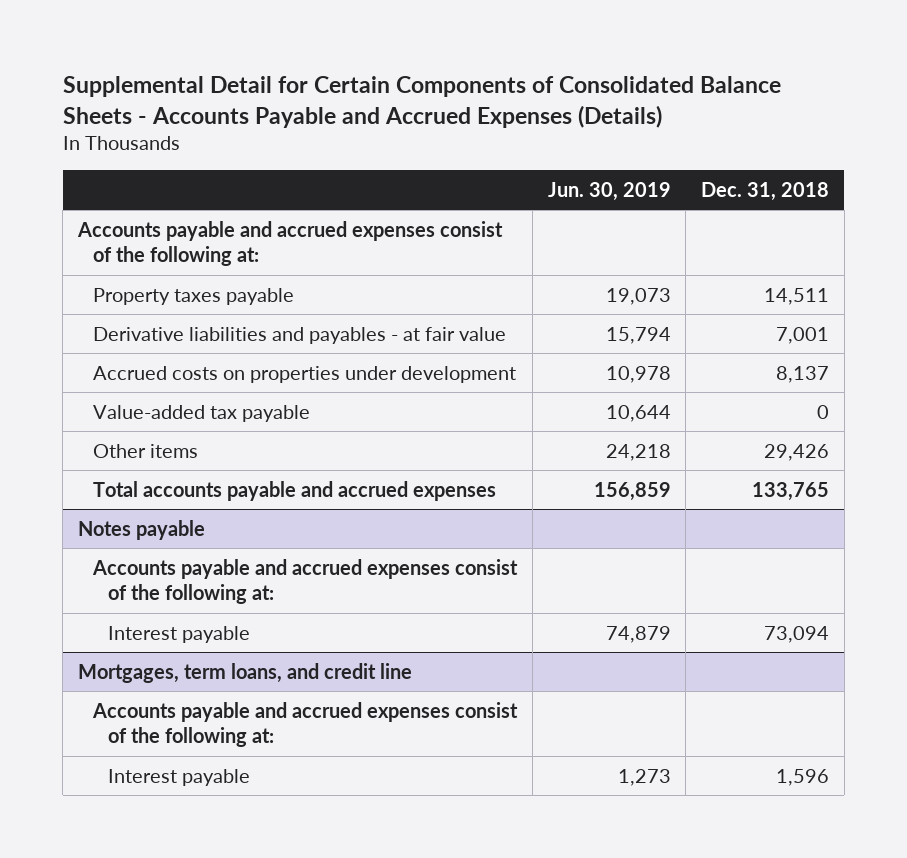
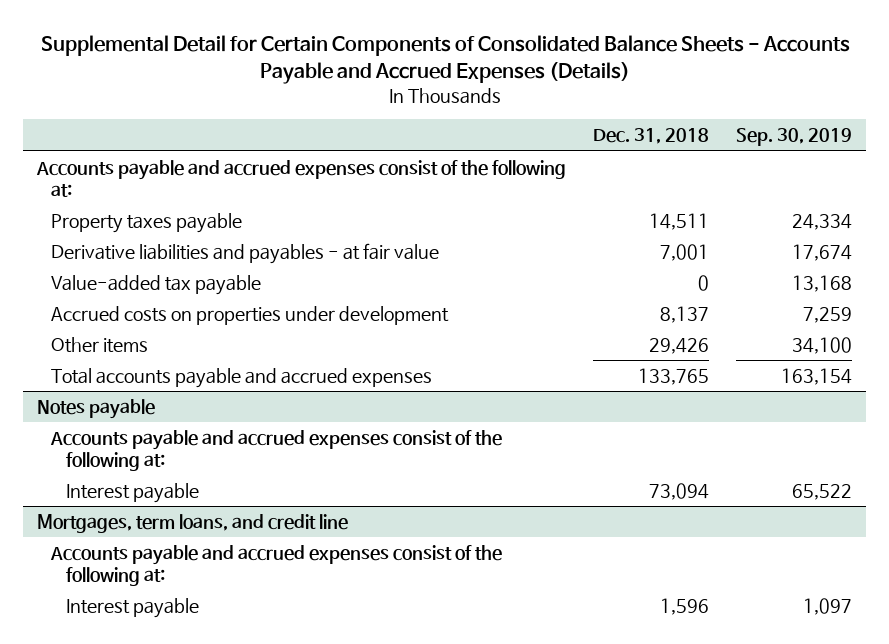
[547,181,671,201] Jun. 30, 2019 -> none
none -> [736,128,853,147] Sep. 30, 2019
[93,365,517,383] Accrued costs on properties under development -> [51,306,450,326] Accrued costs on properties under development

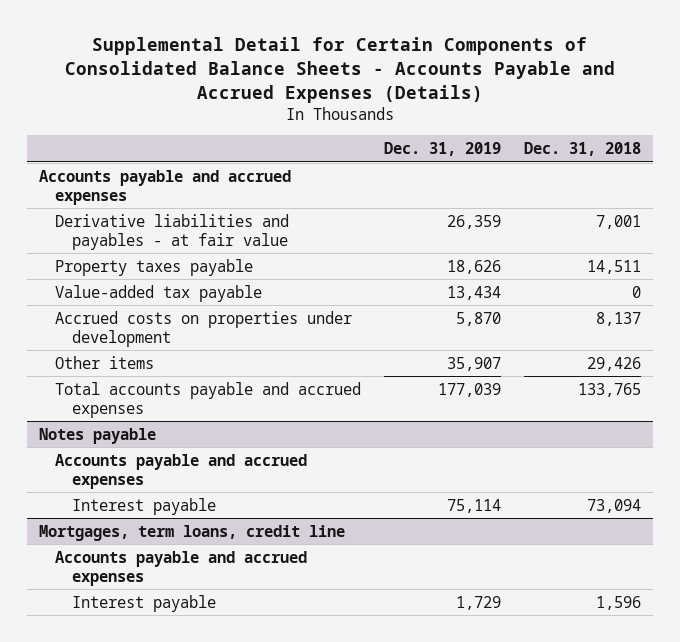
[736,128,853,147] Sep. 30, 2019 -> none
none -> [384,142,502,157] Dec. 31, 2019
[35,160,566,198] Accounts payable and accrued expenses consist of the following at: -> [38,169,291,205] Accounts payable and accrued expenses
[51,213,243,234] Property taxes payable -> [55,258,254,276] Property taxes payable
[50,430,503,472] Accounts payable and accrued expenses consist of the following at: -> [55,453,308,489] Accounts payable and accrued expenses
[36,514,348,534] Mortgages, term loans, and credit line -> [38,524,345,541] Mortgages, term loans, credit line
[50,545,503,587] Accounts payable and accrued expenses consist of the following at: -> [55,550,308,586] Accounts payable and accrued expenses

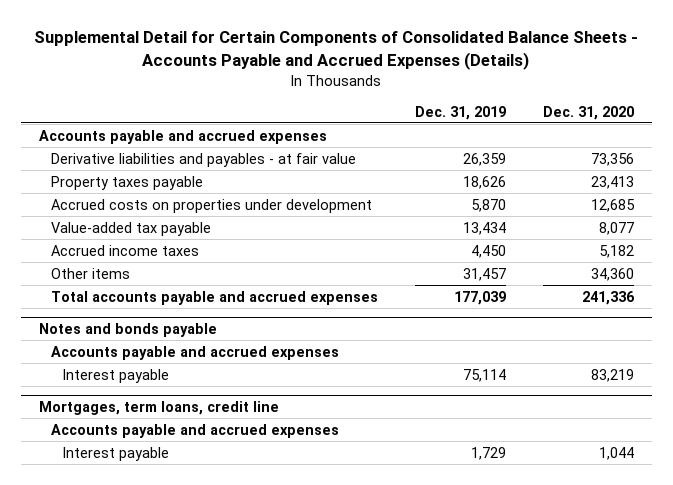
[524,142,642,157] Dec. 31, 2018 -> none
none -> [542,105,634,120] Dec. 31, 2020
[55,284,263,302] Value-added tax payable -> [50,221,211,236] Value-added tax payable
none -> [50,244,199,256] Accrued income taxes
[447,356,502,371] 35,907 -> [462,267,506,281] 31,457
[38,427,156,444] Notes payable -> [39,322,218,337] Notes and bonds payable

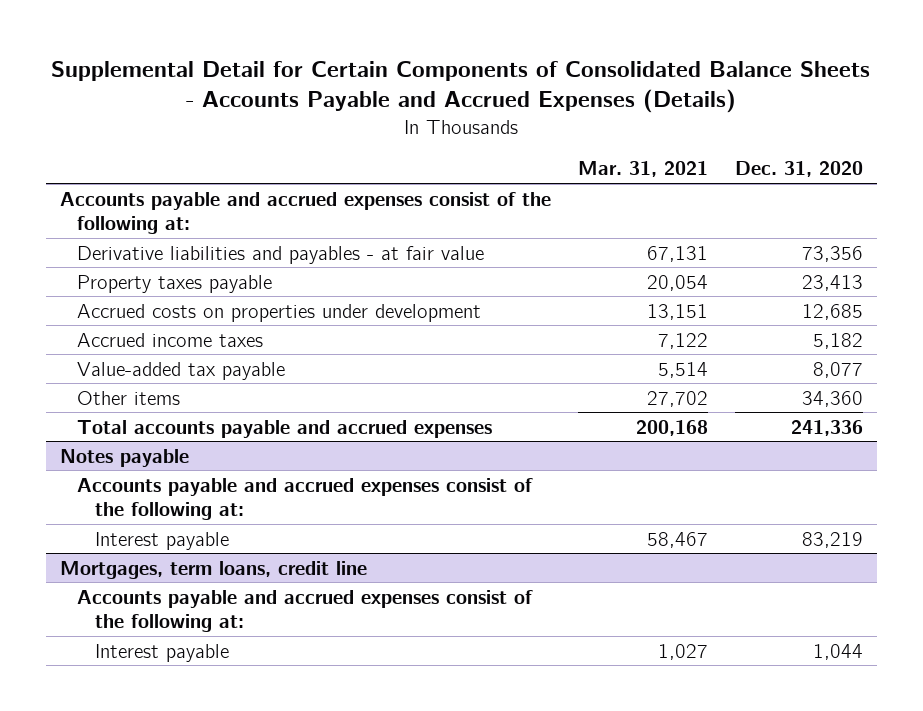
[414,105,506,120] Dec. 31, 2019 -> none
none -> [577,161,708,178] Mar. 31, 2021
[39,129,328,144] Accounts payable and accrued expenses -> [59,191,551,234] Accounts payable and accrued expenses consist of the following at:
[50,221,211,236] Value-added tax payable -> [77,361,286,380] Value-added tax payable
[39,322,218,337] Notes and bonds payable -> [59,448,189,467] Notes payable
[50,345,339,360] Accounts payable and accrued expenses -> [77,477,534,520] Accounts payable and accrued expenses consist of the following at:
[50,423,339,438] Accounts payable and accrued expenses -> [77,589,534,632] Accounts payable and accrued expenses consist of the following at:

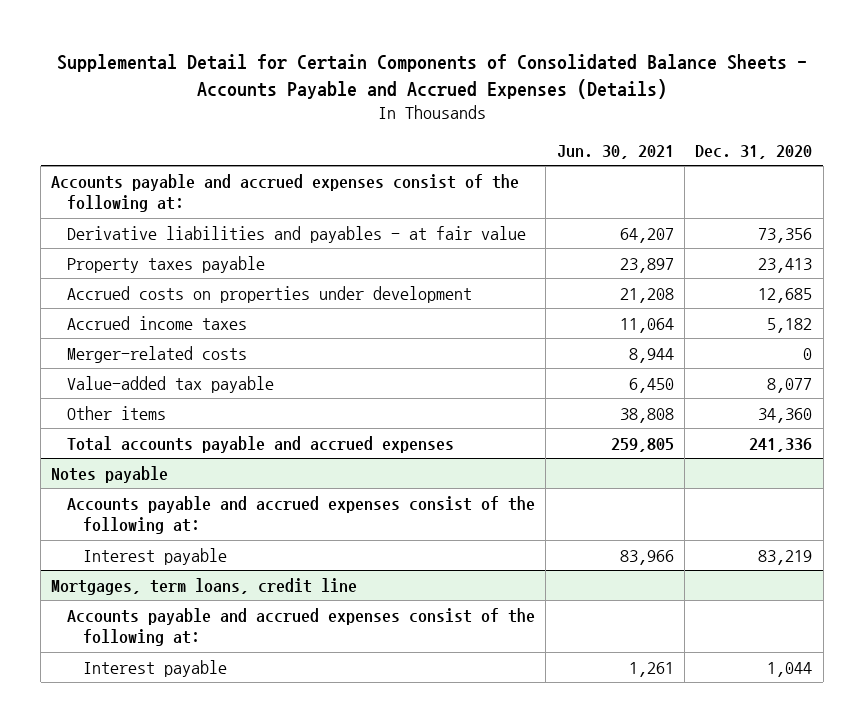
[577,161,708,178] Mar. 31, 2021 -> none
none -> [556,144,674,159] Jun. 30, 2021
none -> [67,345,248,363] Merger-related costs

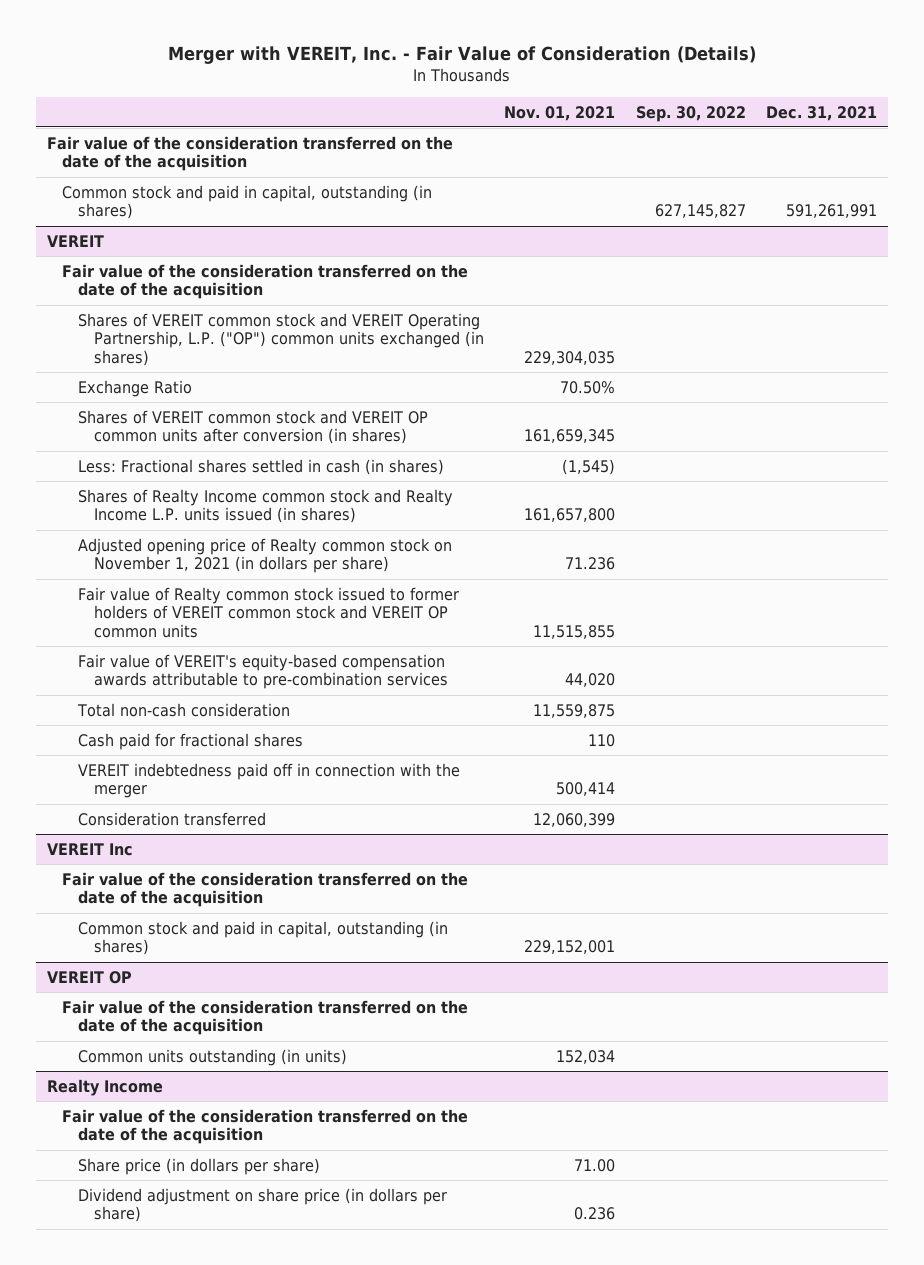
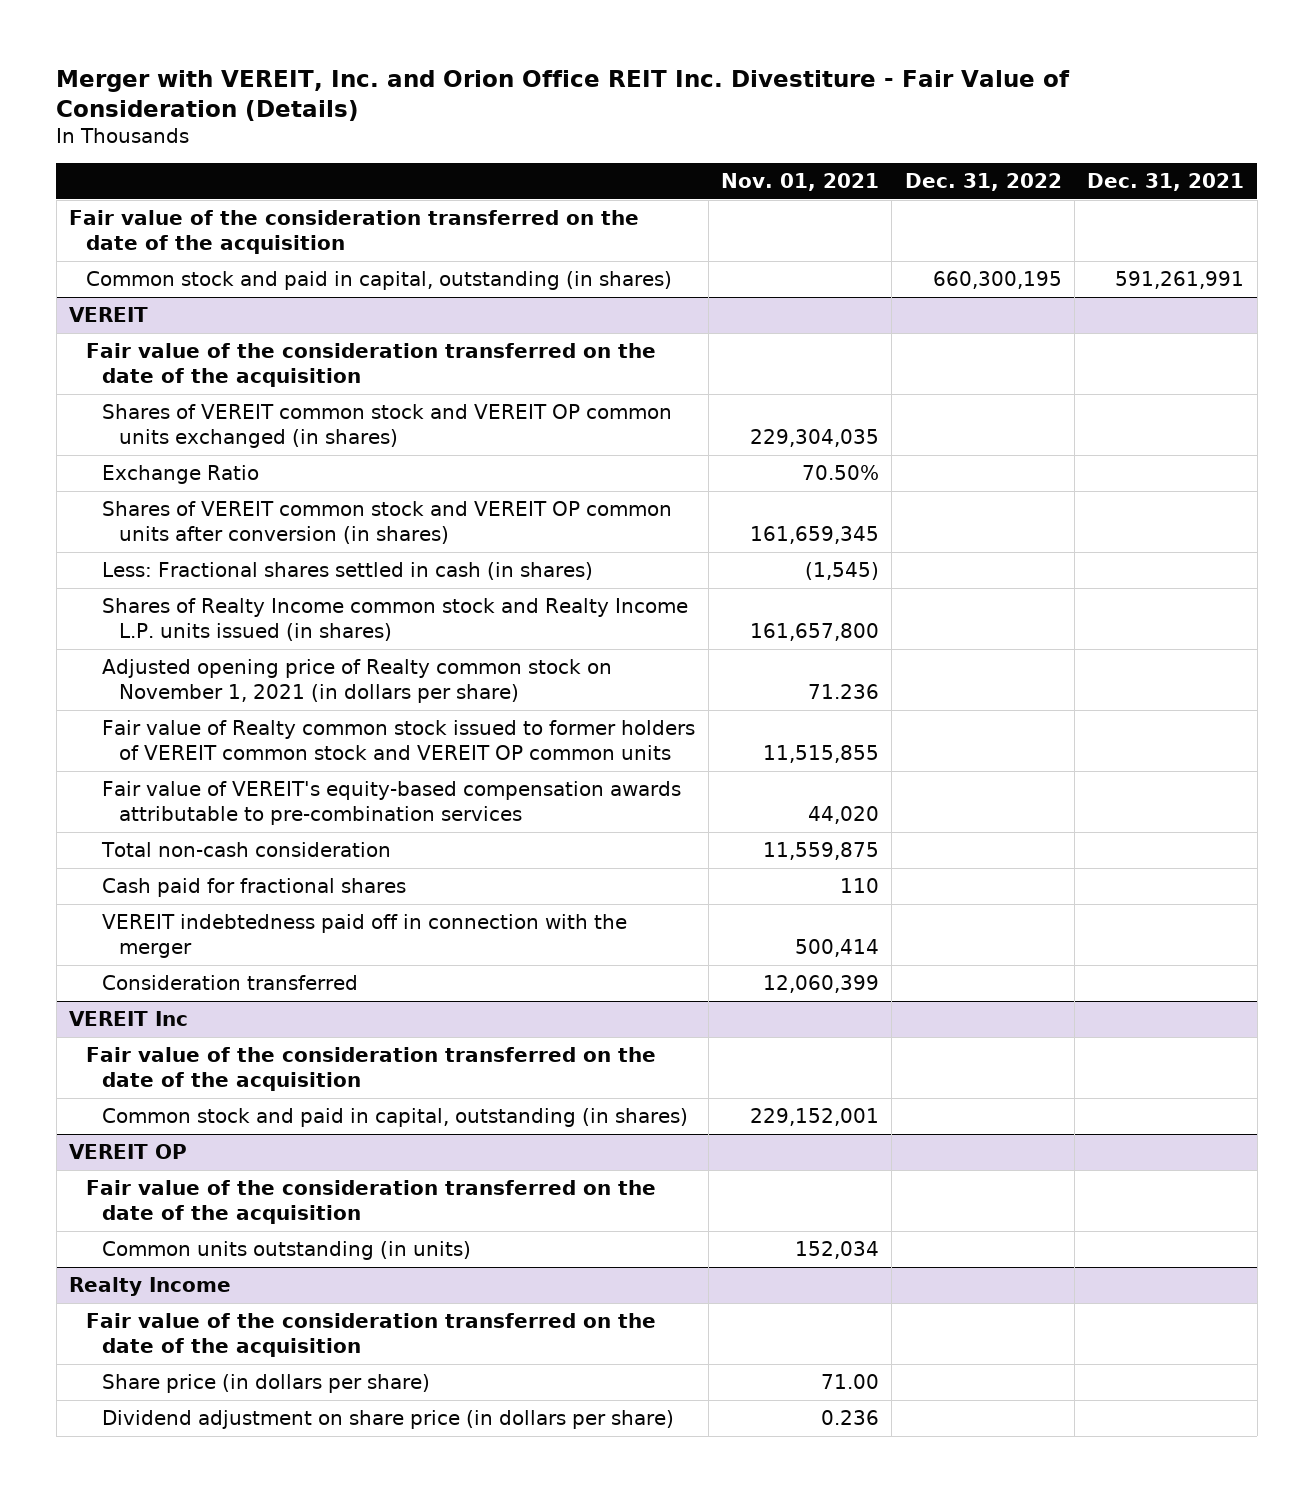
[167,46,756,65] Merger with VEREIT, Inc. - Fair Value of Consideration (Details) -> [56,69,1071,121] Merger with VEREIT, Inc. and Orion Office REIT Inc. Divestiture - Fair Value of Consideration (Details)
[635,105,746,122] Sep. 30, 2022 -> none
none -> [904,172,1062,191] Dec. 31, 2022
[77,312,484,367] Shares of VEREIT common stock and VEREIT Operating Partnership, L.P. ("OP") common units exchanged (in shares) -> [102,404,673,449] Shares of VEREIT common stock and VEREIT OP common units exchanged (in shares)

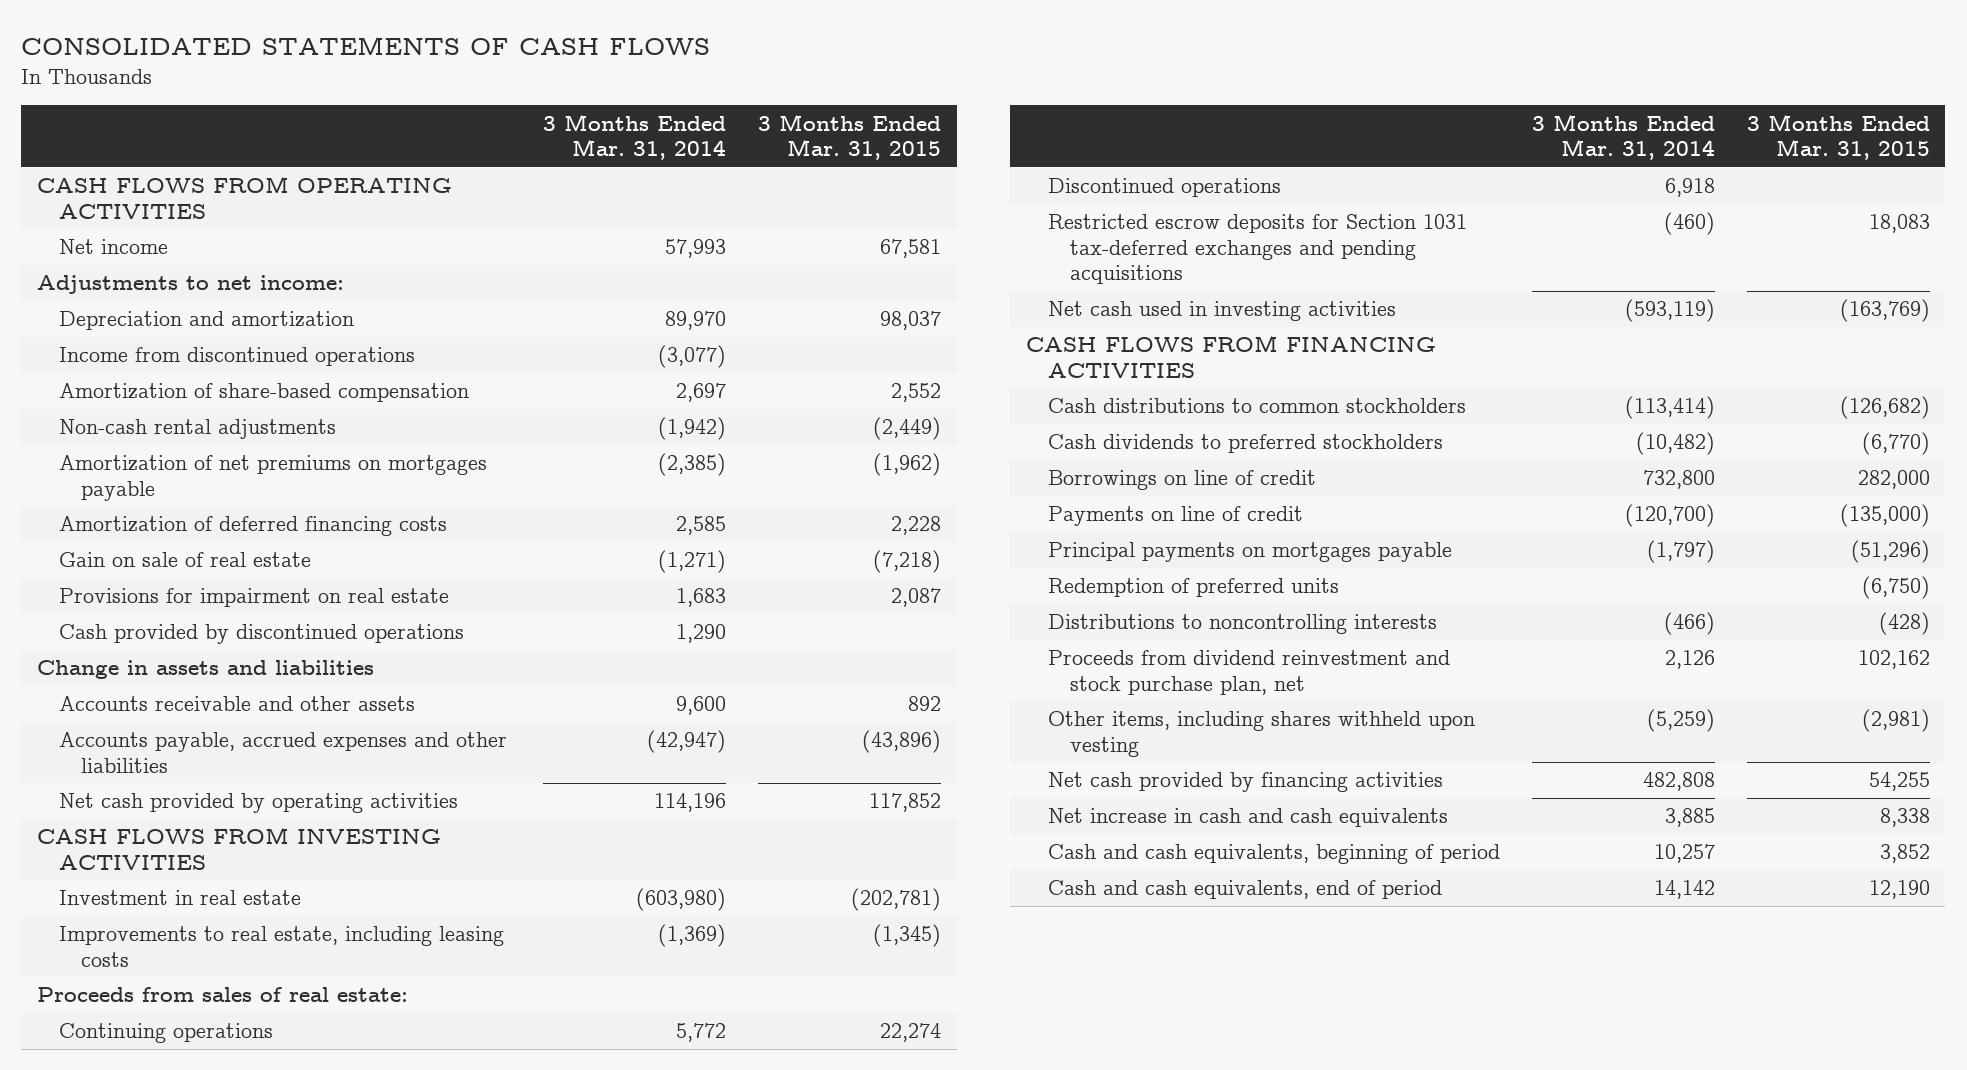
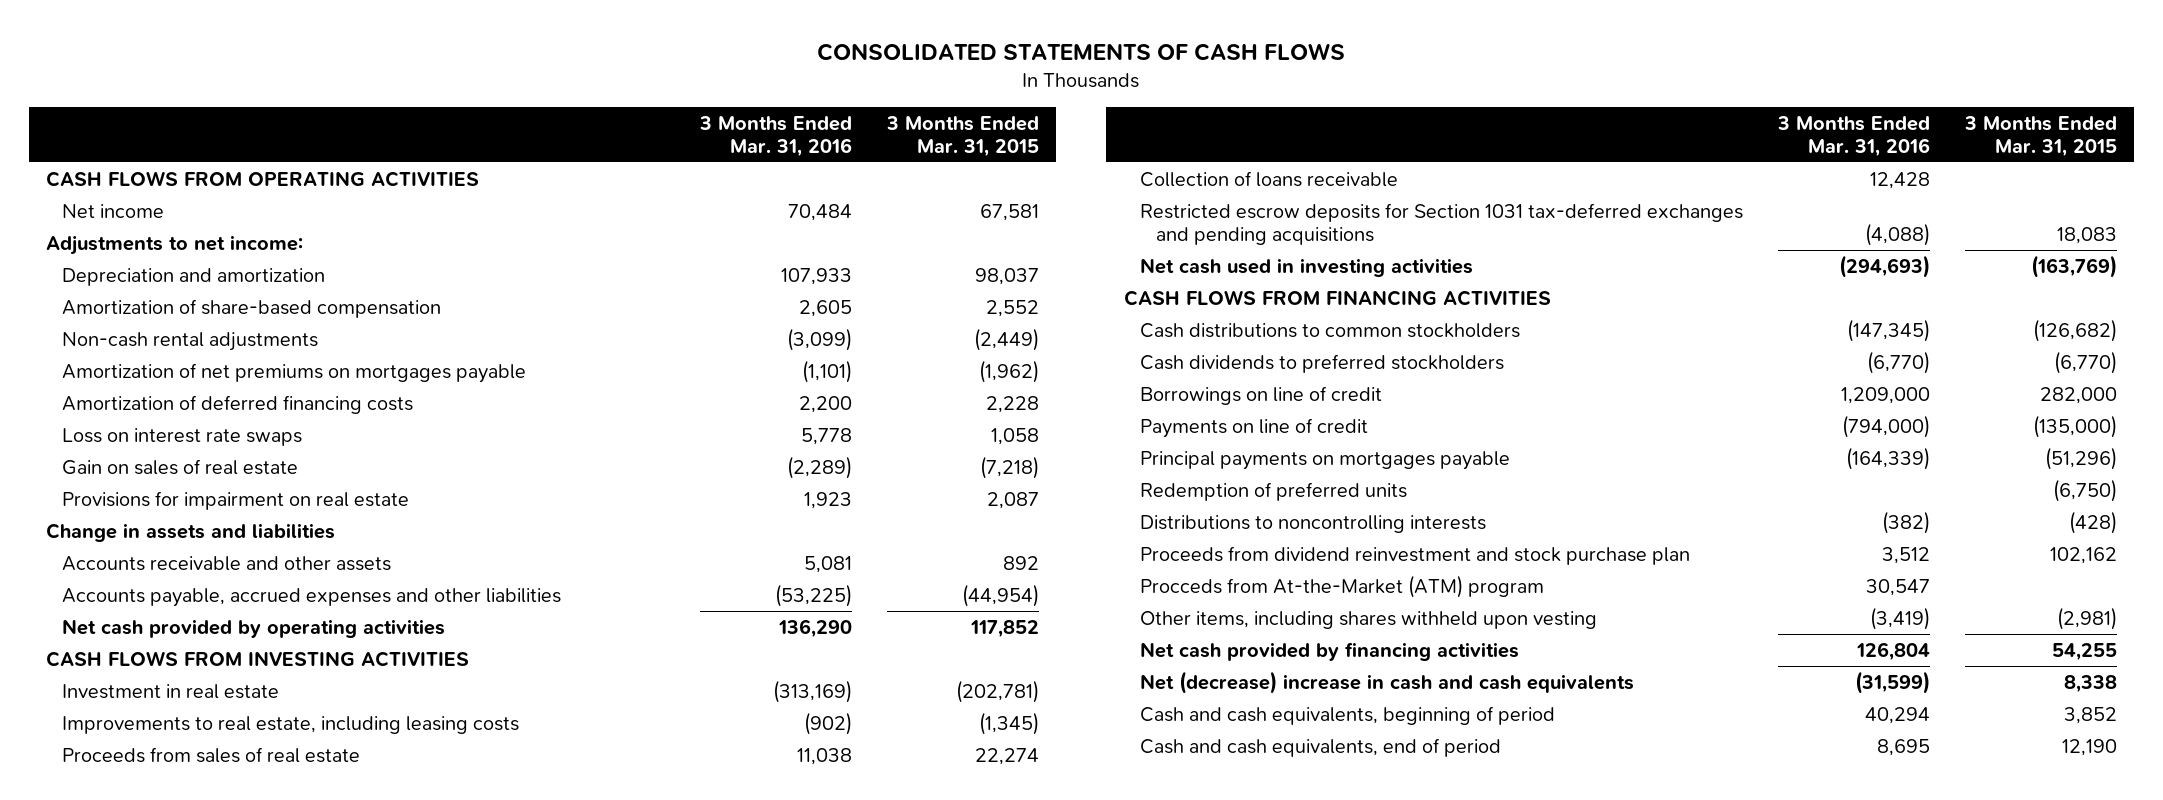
[542,113,726,161] 3 Months Ended Mar. 31, 2014 -> none
none -> [699,115,853,157] 3 Months Ended Mar. 31, 2016
[59,347,416,367] Income from discontinued operations -> none
none -> [62,427,303,446] Loss on interest rate swaps
[59,552,312,568] Gain on sale of real estate -> [62,458,299,475] Gain on sales of real estate
[59,624,465,645] Cash provided by discontinued operations -> none
[861,730,941,754] (43,896) -> [961,583,1039,607] (44,954)
[37,987,409,1003] Proceeds from sales of real estate: -> none
[1048,178,1282,198] Discontinued operations -> none
[59,1023,274,1044] Continuing operations -> [62,746,361,763] Proceeds from sales of real estate
none -> [1140,170,1399,187] Collection of loans receivable
[1048,650,1451,695] Proceeds from dividend reinvestment and stock purchase plan, net -> [1140,545,1691,565] Proceeds from dividend reinvestment and stock purchase plan
none -> [1140,574,1545,598] Procceds from At-the-Market (ATM) program
[1048,808,1449,828] Net increase in cash and cash equivalents -> [1140,670,1635,694] Net (decrease) increase in cash and cash equivalents

